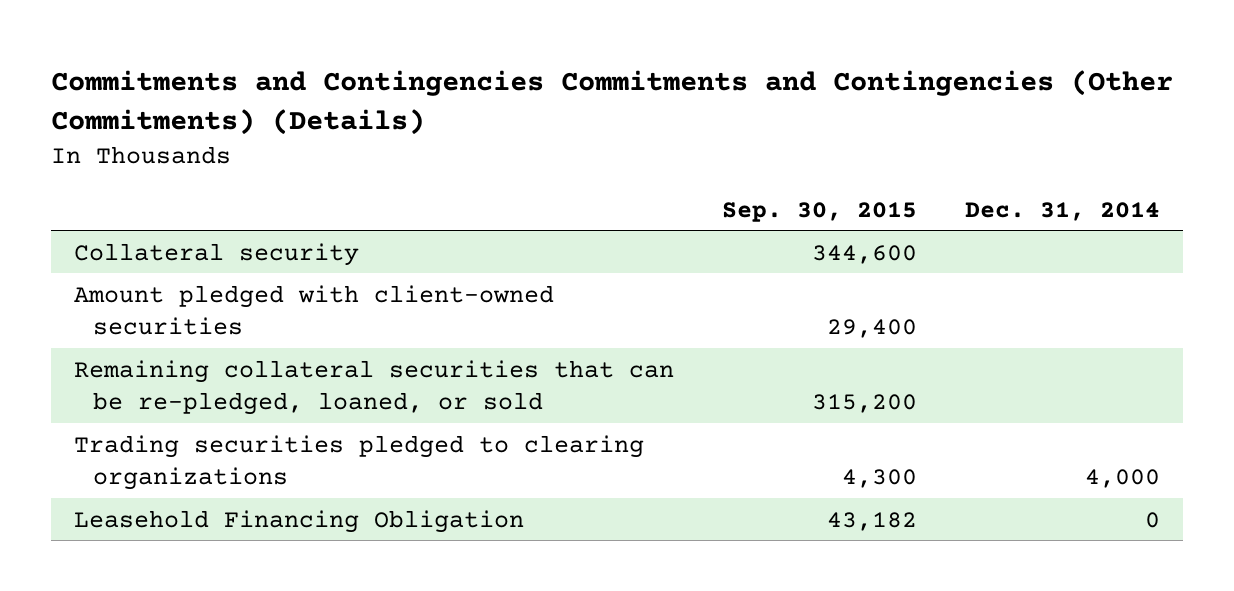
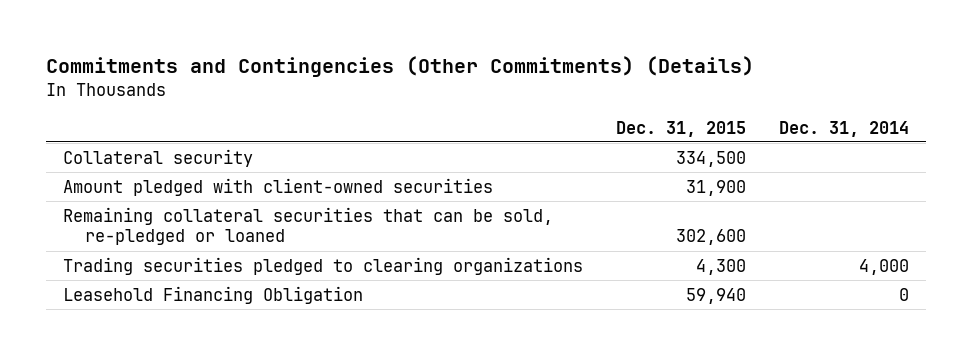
[50,69,1173,135] Commitments and Contingencies Commitments and Contingencies (Other Commitments) (Details) -> [45,55,754,77] Commitments and Contingencies (Other Commitments) (Details)
[721,201,917,222] Sep. 30, 2015 -> none
none -> [616,120,747,137] Dec. 31, 2015
[74,359,675,415] Remaining collateral securities that can be re-pledged, loaned, or sold -> [62,206,553,246] Remaining collateral securities that can be sold, re-pledged or loaned

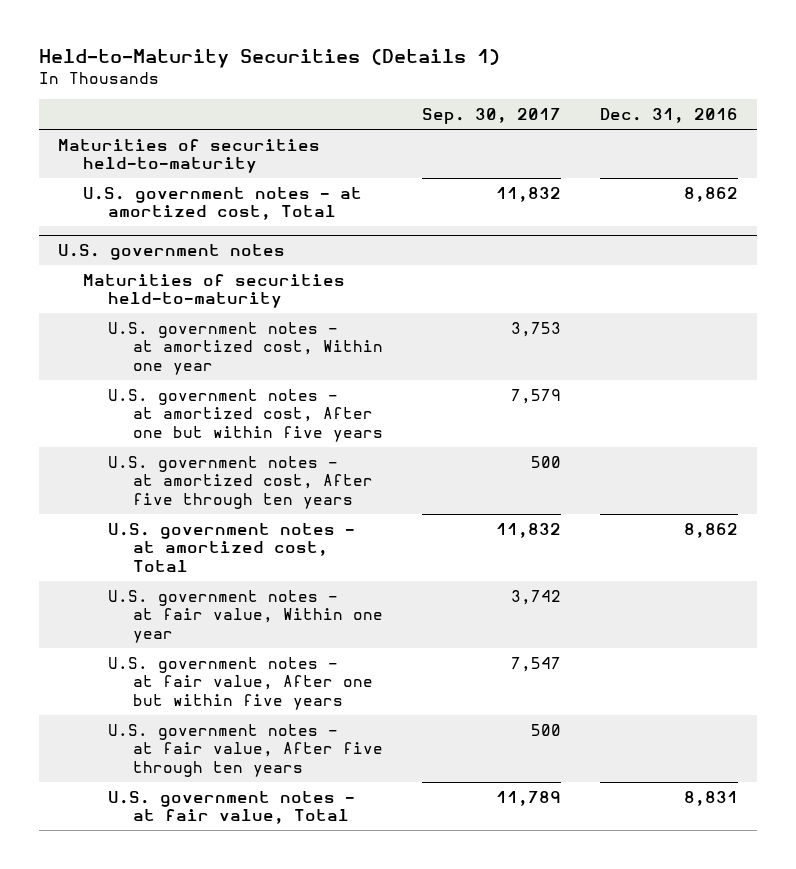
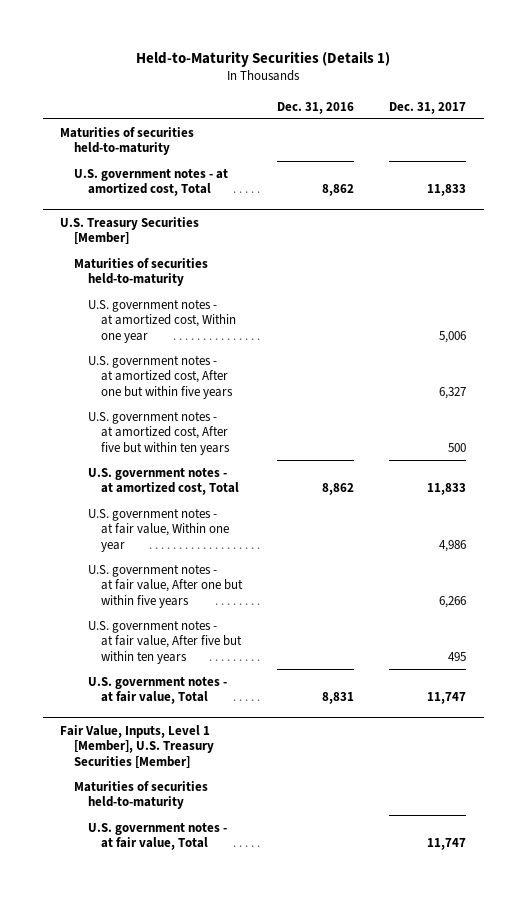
[421,108,561,125] Sep. 30, 2017 -> none
none -> [389,101,467,114] Dec. 31, 2017
[58,243,286,260] U.S. government notes -> [60,216,200,245] U.S. Treasury Securities [Member]
[107,455,373,509] U.S. government notes - at amortized cost, After five through ten years -> [87,411,231,455] U.S. government notes - at amortized cost, After five but within ten years
[107,723,383,777] U.S. government notes - at fair value, After five through ten years -> [87,620,243,664] U.S. government notes - at fair value, After five but within ten years
none -> [60,724,214,768] Fair Value, Inputs, Level 1 [Member], U.S. Treasury Securities [Member]
none -> [73,781,208,810] Maturities of securities held-to-maturity
none -> [87,823,227,851] U.S. government notes - at fair value, Total

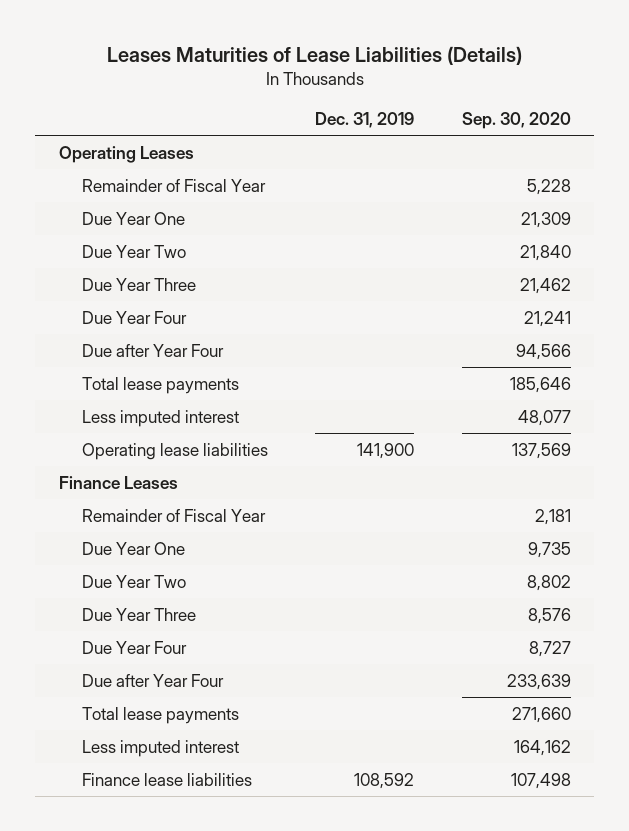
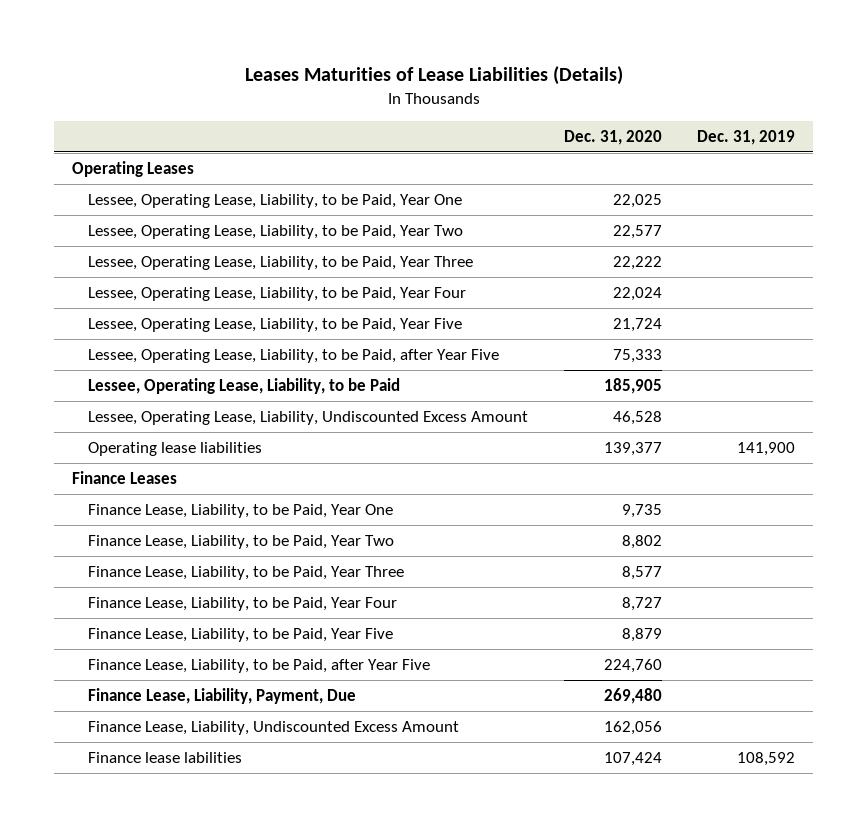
[461,112,571,130] Sep. 30, 2020 -> none
none -> [563,129,662,145] Dec. 31, 2020
[81,178,266,192] Remainder of Fiscal Year -> none
[81,343,224,357] Due after Year Four -> none
[81,211,185,225] Due Year One -> [88,194,463,209] Lessee, Operating Lease, Liability, to be Paid, Year One
[81,244,186,258] Due Year Two -> [88,225,464,240] Lessee, Operating Lease, Liability, to be Paid, Year Two
[81,277,196,291] Due Year Three -> [88,256,474,271] Lessee, Operating Lease, Liability, to be Paid, Year Three
[81,310,187,324] Due Year Four -> [88,287,467,302] Lessee, Operating Lease, Liability, to be Paid, Year Four
none -> [88,318,463,333] Lessee, Operating Lease, Liability, to be Paid, Year Five
none -> [88,349,500,364] Lessee, Operating Lease, Liability, to be Paid, after Year Five
[81,376,239,394] Total lease payments -> [88,378,401,395] Lessee, Operating Lease, Liability, to be Paid
[81,409,239,427] Less imputed interest -> [88,411,529,426] Lessee, Operating Lease, Liability, Undiscounted Excess Amount
[81,508,266,522] Remainder of Fiscal Year -> none
[81,673,224,687] Due after Year Four -> none
[81,541,185,555] Due Year One -> [88,504,394,519] Finance Lease, Liability, to be Paid, Year One
[81,574,186,588] Due Year Two -> [88,535,395,550] Finance Lease, Liability, to be Paid, Year Two
[81,607,196,621] Due Year Three -> [88,566,405,581] Finance Lease, Liability, to be Paid, Year Three
[81,640,187,654] Due Year Four -> [88,597,398,612] Finance Lease, Liability, to be Paid, Year Four
none -> [88,628,394,643] Finance Lease, Liability, to be Paid, Year Five
none -> [88,659,431,674] Finance Lease, Liability, to be Paid, after Year Five
[81,706,239,724] Total lease payments -> [88,688,357,705] Finance Lease, Liability, Payment, Due
[81,739,239,757] Less imputed interest -> [88,721,460,736] Finance Lease, Liability, Undiscounted Excess Amount
[81,772,252,786] Finance lease liabilities -> [88,752,243,764] Finance lease labilities

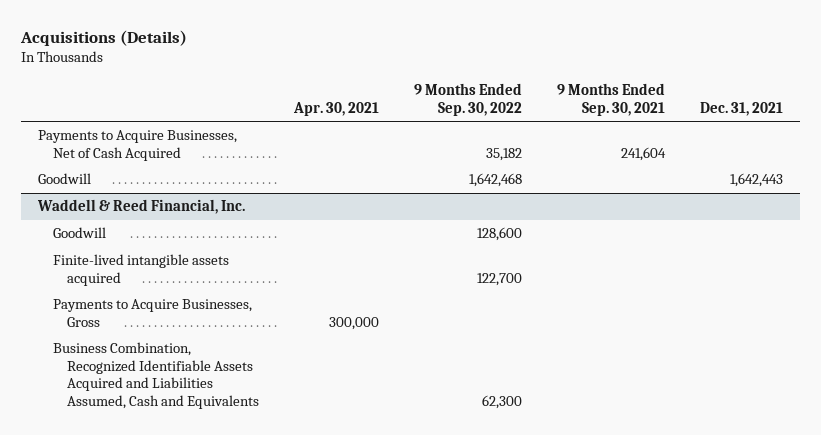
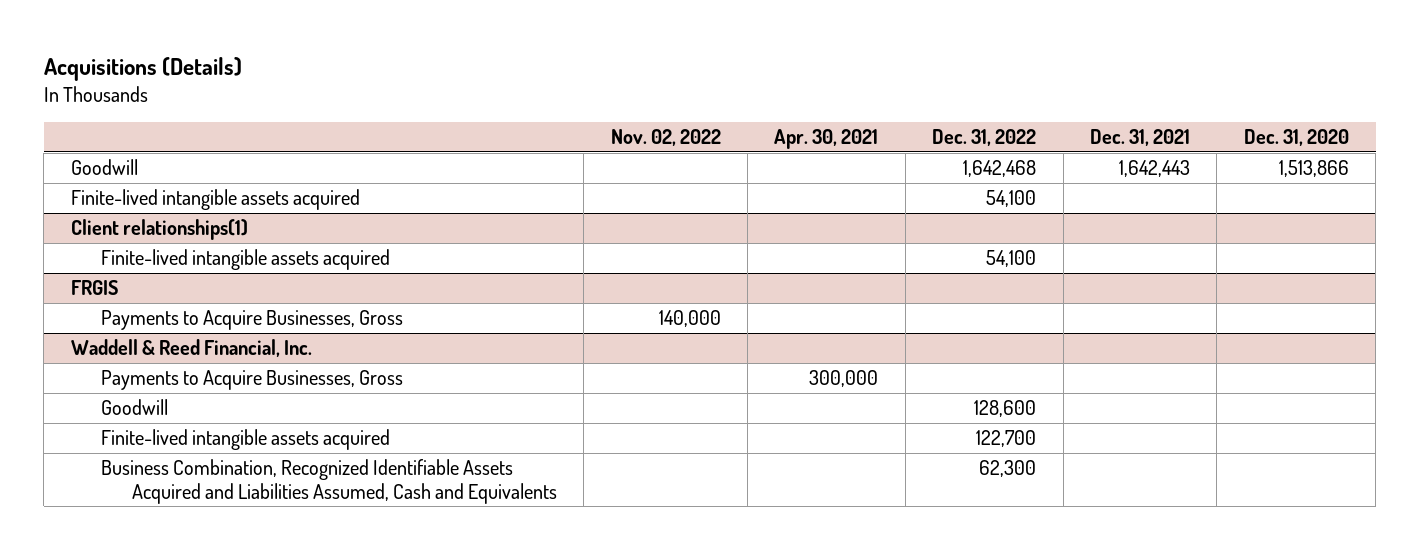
[414,83,523,116] 9 Months Ended Sep. 30, 2022 -> none
[557,83,666,116] 9 Months Ended Sep. 30, 2021 -> none
none -> [610,129,721,147] Nov. 02, 2022
none -> [932,129,1037,147] Dec. 31, 2022
none -> [1243,129,1349,147] Dec. 31, 2020
[38,130,238,161] Payments to Acquire Businesses, Net of Cash Acquired -> none
none -> [70,189,360,211] Finite-lived intangible assets acquired
none -> [70,219,248,241] Client relationships(1)
none -> [101,249,391,271] Finite-lived intangible assets acquired
none -> [70,280,118,296] FRGIS
none -> [101,310,404,331] Payments to Acquire Businesses, Gross
[52,299,252,327] Payments to Acquire Businesses, Gross -> [101,370,404,391] Payments to Acquire Businesses, Gross

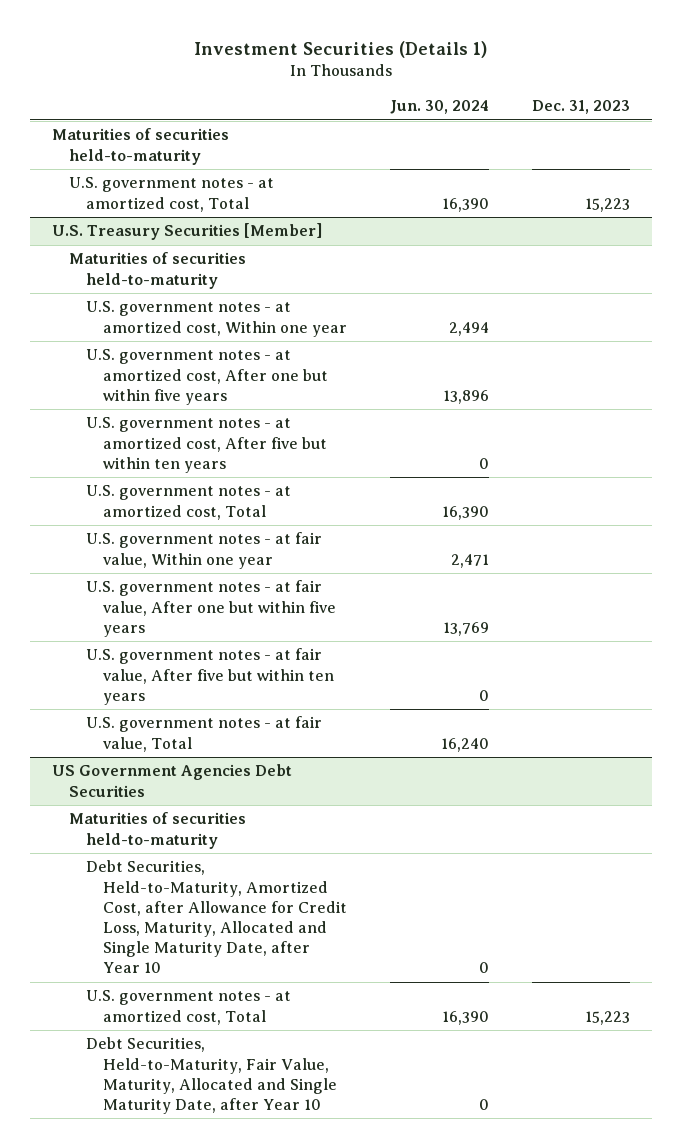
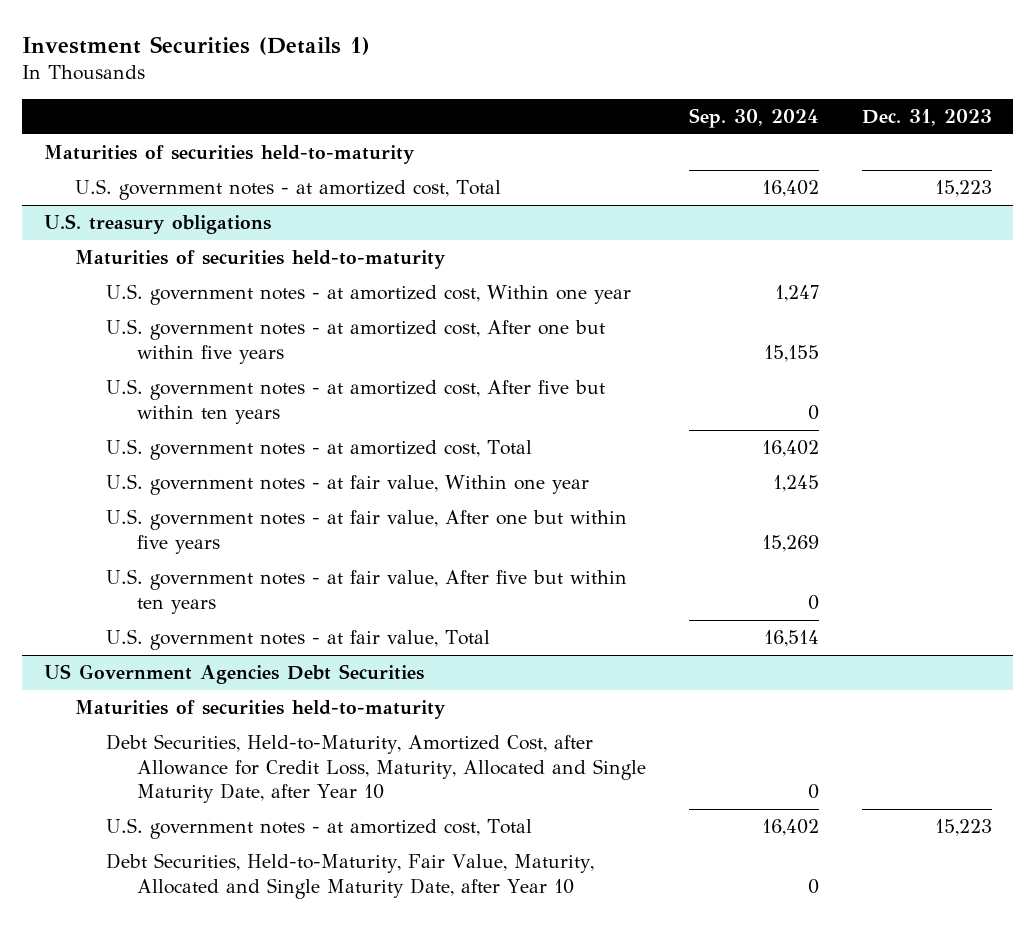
[390,100,490,115] Jun. 30, 2024 -> none
none -> [688,107,819,128] Sep. 30, 2024
[51,223,322,241] U.S. Treasury Securities [Member] -> [43,214,271,235] U.S. treasury obligations

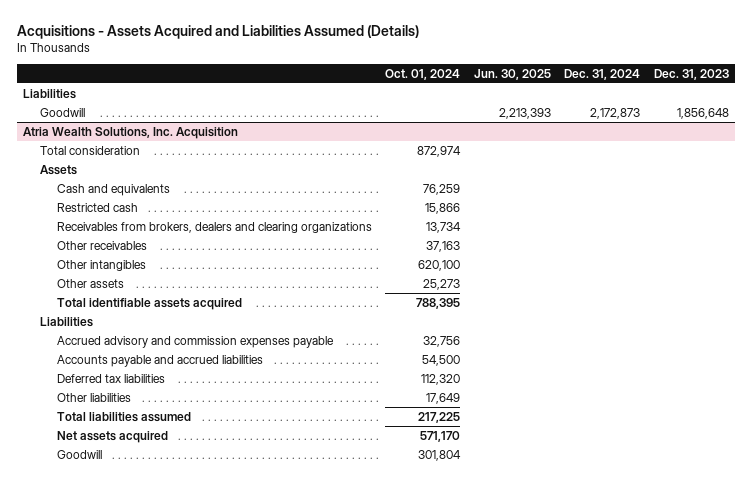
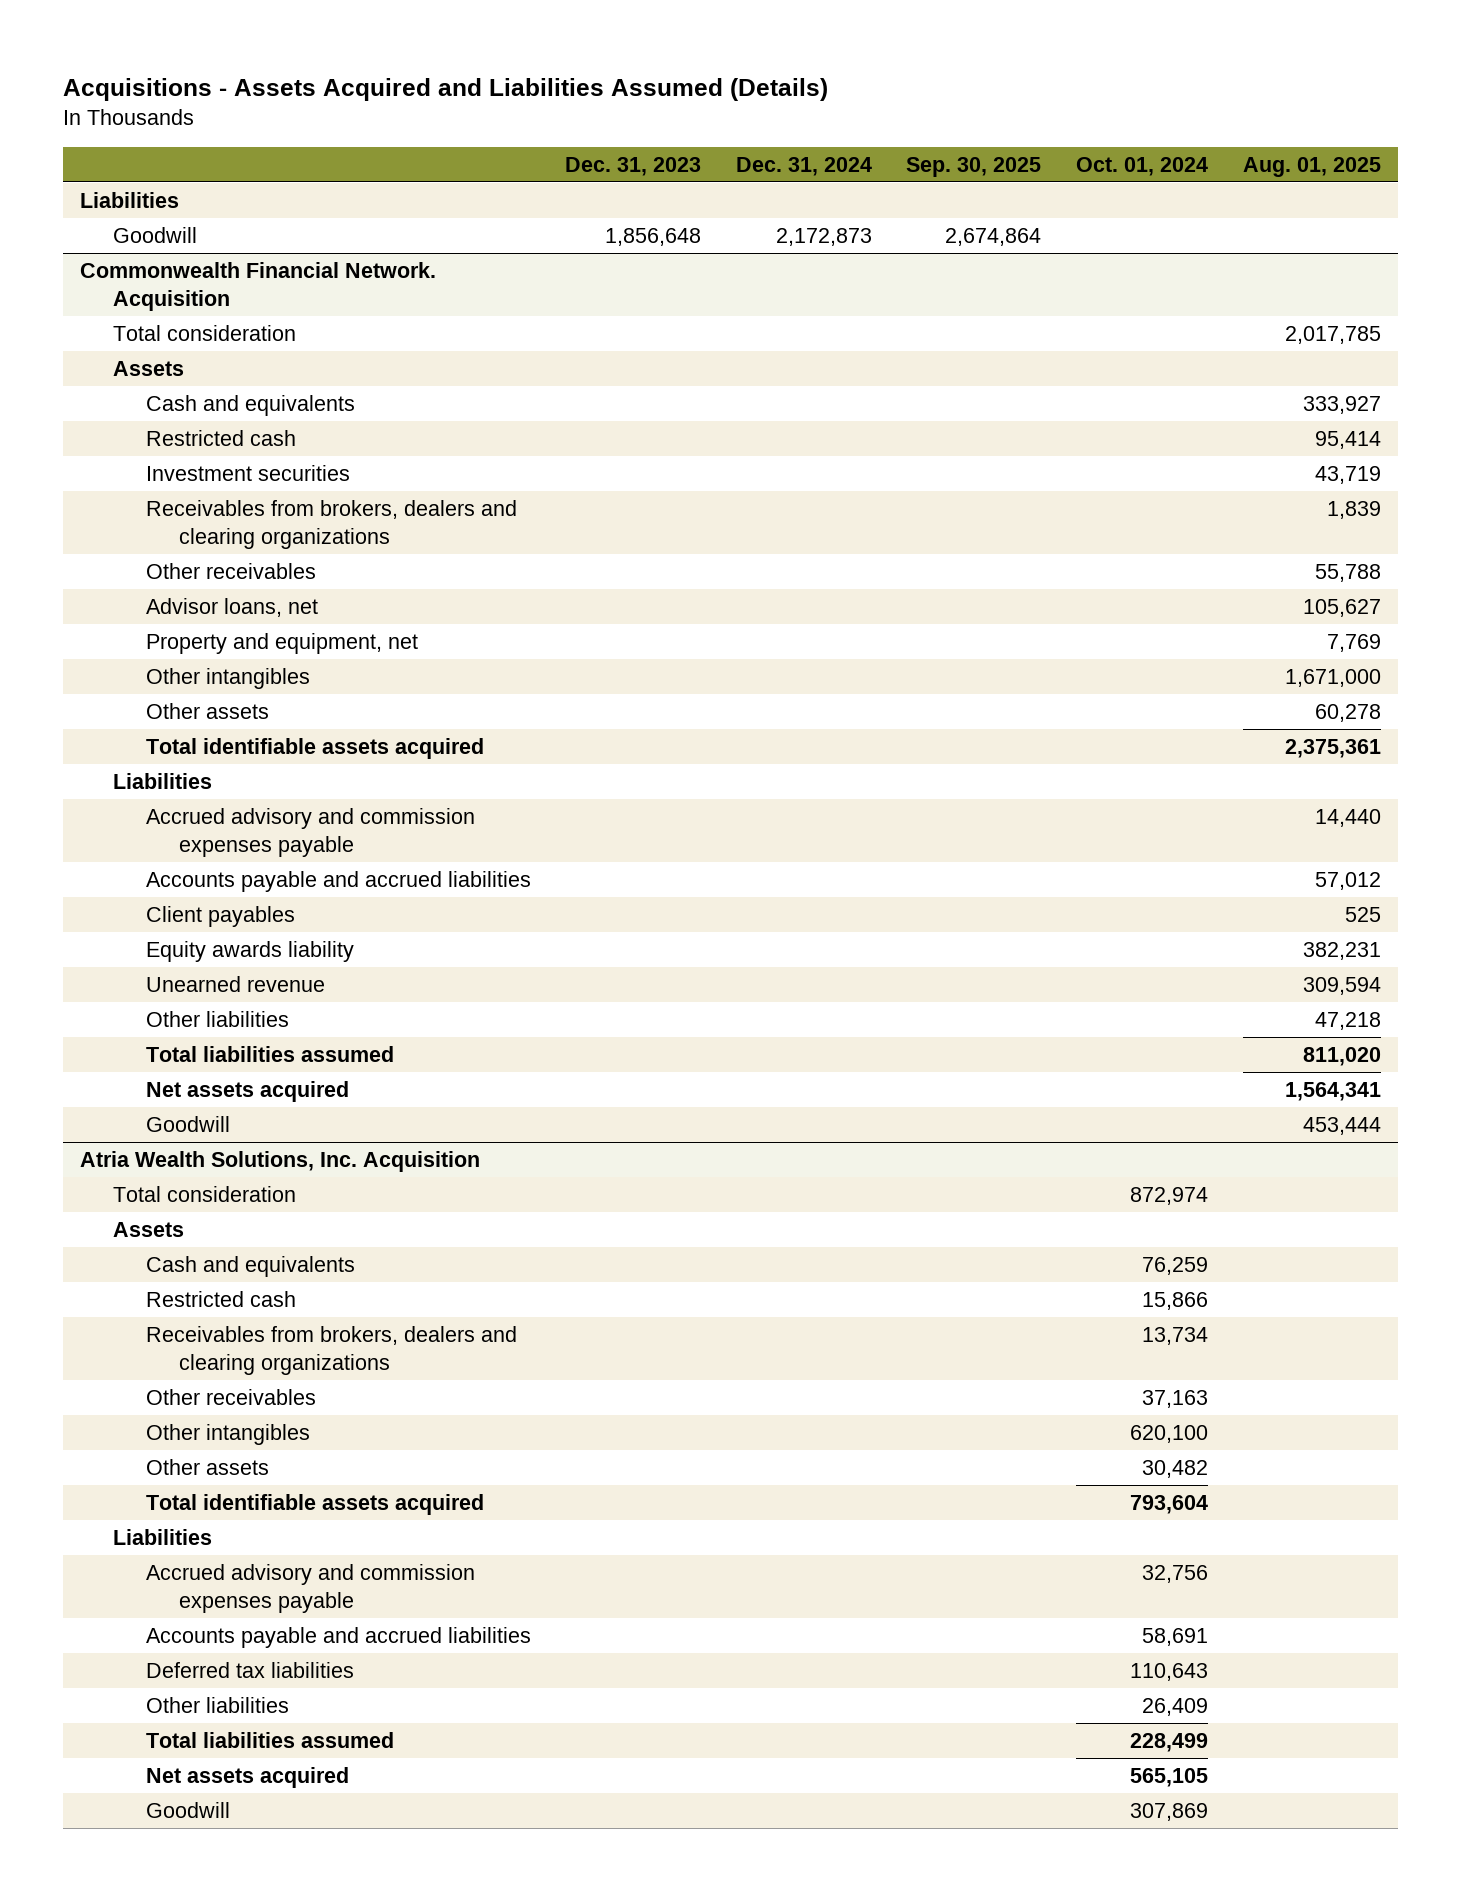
[473,68,551,80] Jun. 30, 2025 -> none
none -> [906,156,1042,177] Sep. 30, 2025
none -> [1242,156,1381,177] Aug. 01, 2025
none -> [80,262,437,311] Commonwealth Financial Network. Acquisition
none -> [113,325,297,342] Total consideration
none -> [113,361,185,377] Assets
none -> [145,395,355,417] Cash and equivalents
none -> [145,430,296,447] Restricted cash
none -> [145,465,350,482] Investment securities
none -> [145,500,517,549] Receivables from brokers, dealers and clearing organizations
none -> [145,563,316,580] Other receivables
none -> [145,598,318,618] Advisor loans, net
none -> [145,633,418,655] Property and equipment, net
none -> [145,668,310,690] Other intangibles
none -> [145,703,269,720] Other assets
none -> [145,738,484,760] Total identifiable assets acquired
none -> [113,773,213,790] Liabilities
none -> [145,808,475,857] Accrued advisory and commission expenses payable
none -> [145,871,531,893] Accounts payable and accrued liabilities
none -> [145,906,295,928] Client payables
none -> [145,941,354,963] Equity awards liability
none -> [145,976,325,993] Unearned revenue
none -> [145,1011,289,1028] Other liabilities
none -> [145,1046,394,1063] Total liabilities assumed
none -> [145,1081,349,1103] Net assets acquired
none -> [145,1116,230,1133] Goodwill
[423,278,461,290] 25,273 -> [1141,1460,1208,1479] 30,482
[416,297,461,309] 788,395 -> [1129,1495,1208,1515] 793,604
[422,354,461,366] 54,500 -> [1141,1628,1208,1647] 58,691
[421,373,461,385] 112,320 -> [1129,1663,1208,1682] 110,643
[426,392,461,404] 17,649 -> [1141,1698,1208,1717] 26,409
[418,411,461,423] 217,225 -> [1129,1733,1208,1753] 228,499
[420,430,461,442] 571,170 -> [1129,1768,1208,1788] 565,105
[418,449,462,461] 301,804 -> [1129,1803,1208,1822] 307,869

